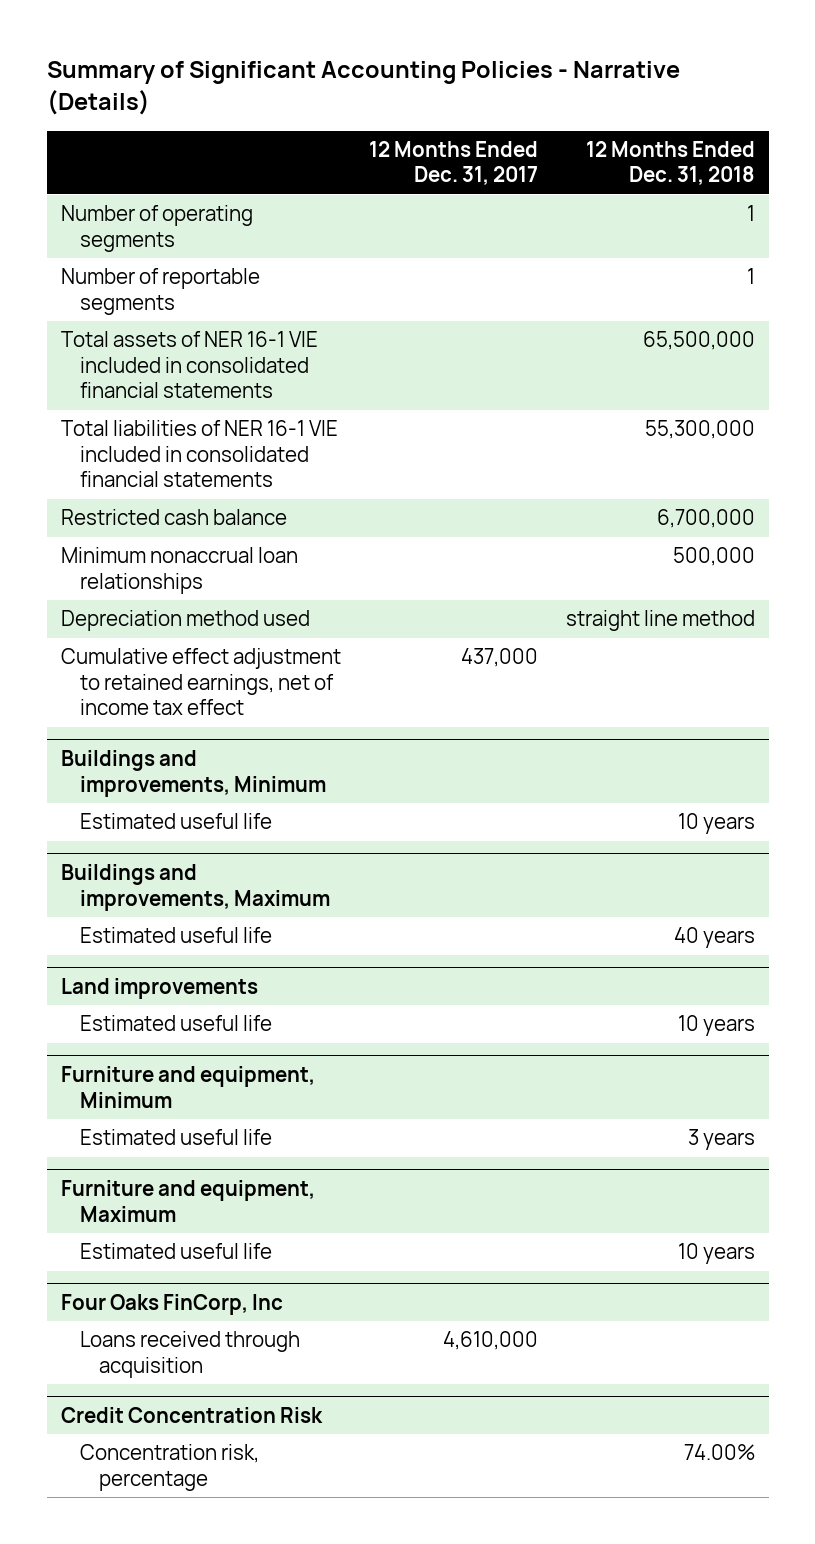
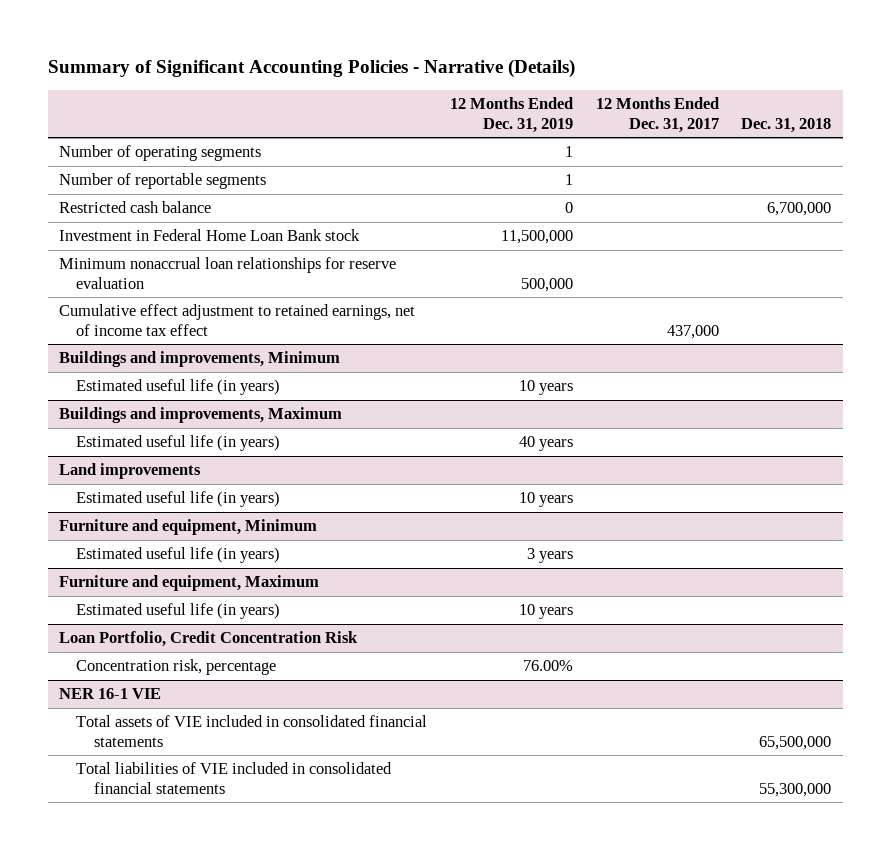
[585,140,755,186] 12 Months Ended Dec. 31, 2018 -> none
none -> [450,97,574,133] 12 Months Ended Dec. 31, 2019
none -> [741,117,832,133] Dec. 31, 2018
[60,331,318,399] Total assets of NER 16-1 VIE included in consolidated financial statements -> none
[60,420,338,488] Total liabilities of NER 16-1 VIE included in consolidated financial statements -> none
[60,610,310,632] Depreciation method used -> none
none -> [59,229,361,242] Investment in Federal Home Loan Bank stock
[60,547,298,594] Minimum nonaccrual loan relationships -> [59,257,397,289] Minimum nonaccrual loan relationships for reserve evaluation
[79,813,272,830] Estimated useful life -> [76,379,281,396] Estimated useful life (in years)
[79,927,272,944] Estimated useful life -> [76,435,281,452] Estimated useful life (in years)
[79,1015,272,1032] Estimated useful life -> [76,491,281,508] Estimated useful life (in years)
[79,1129,272,1146] Estimated useful life -> [76,547,281,564] Estimated useful life (in years)
[60,1293,283,1315] Four Oaks FinCorp, Inc -> none
[79,1331,300,1378] Loans received through acquisition -> none
[79,1243,272,1260] Estimated useful life -> [76,603,281,620] Estimated useful life (in years)
[60,1406,323,1423] Credit Concentration Risk -> [59,631,359,648] Loan Portfolio, Credit Concentration Risk
none -> [59,688,162,700] NER 16-1 VIE
none -> [76,715,428,747] Total assets of VIE included in consolidated financial statements
none -> [76,762,393,794] Total liabilities of VIE included in consolidated financial statements

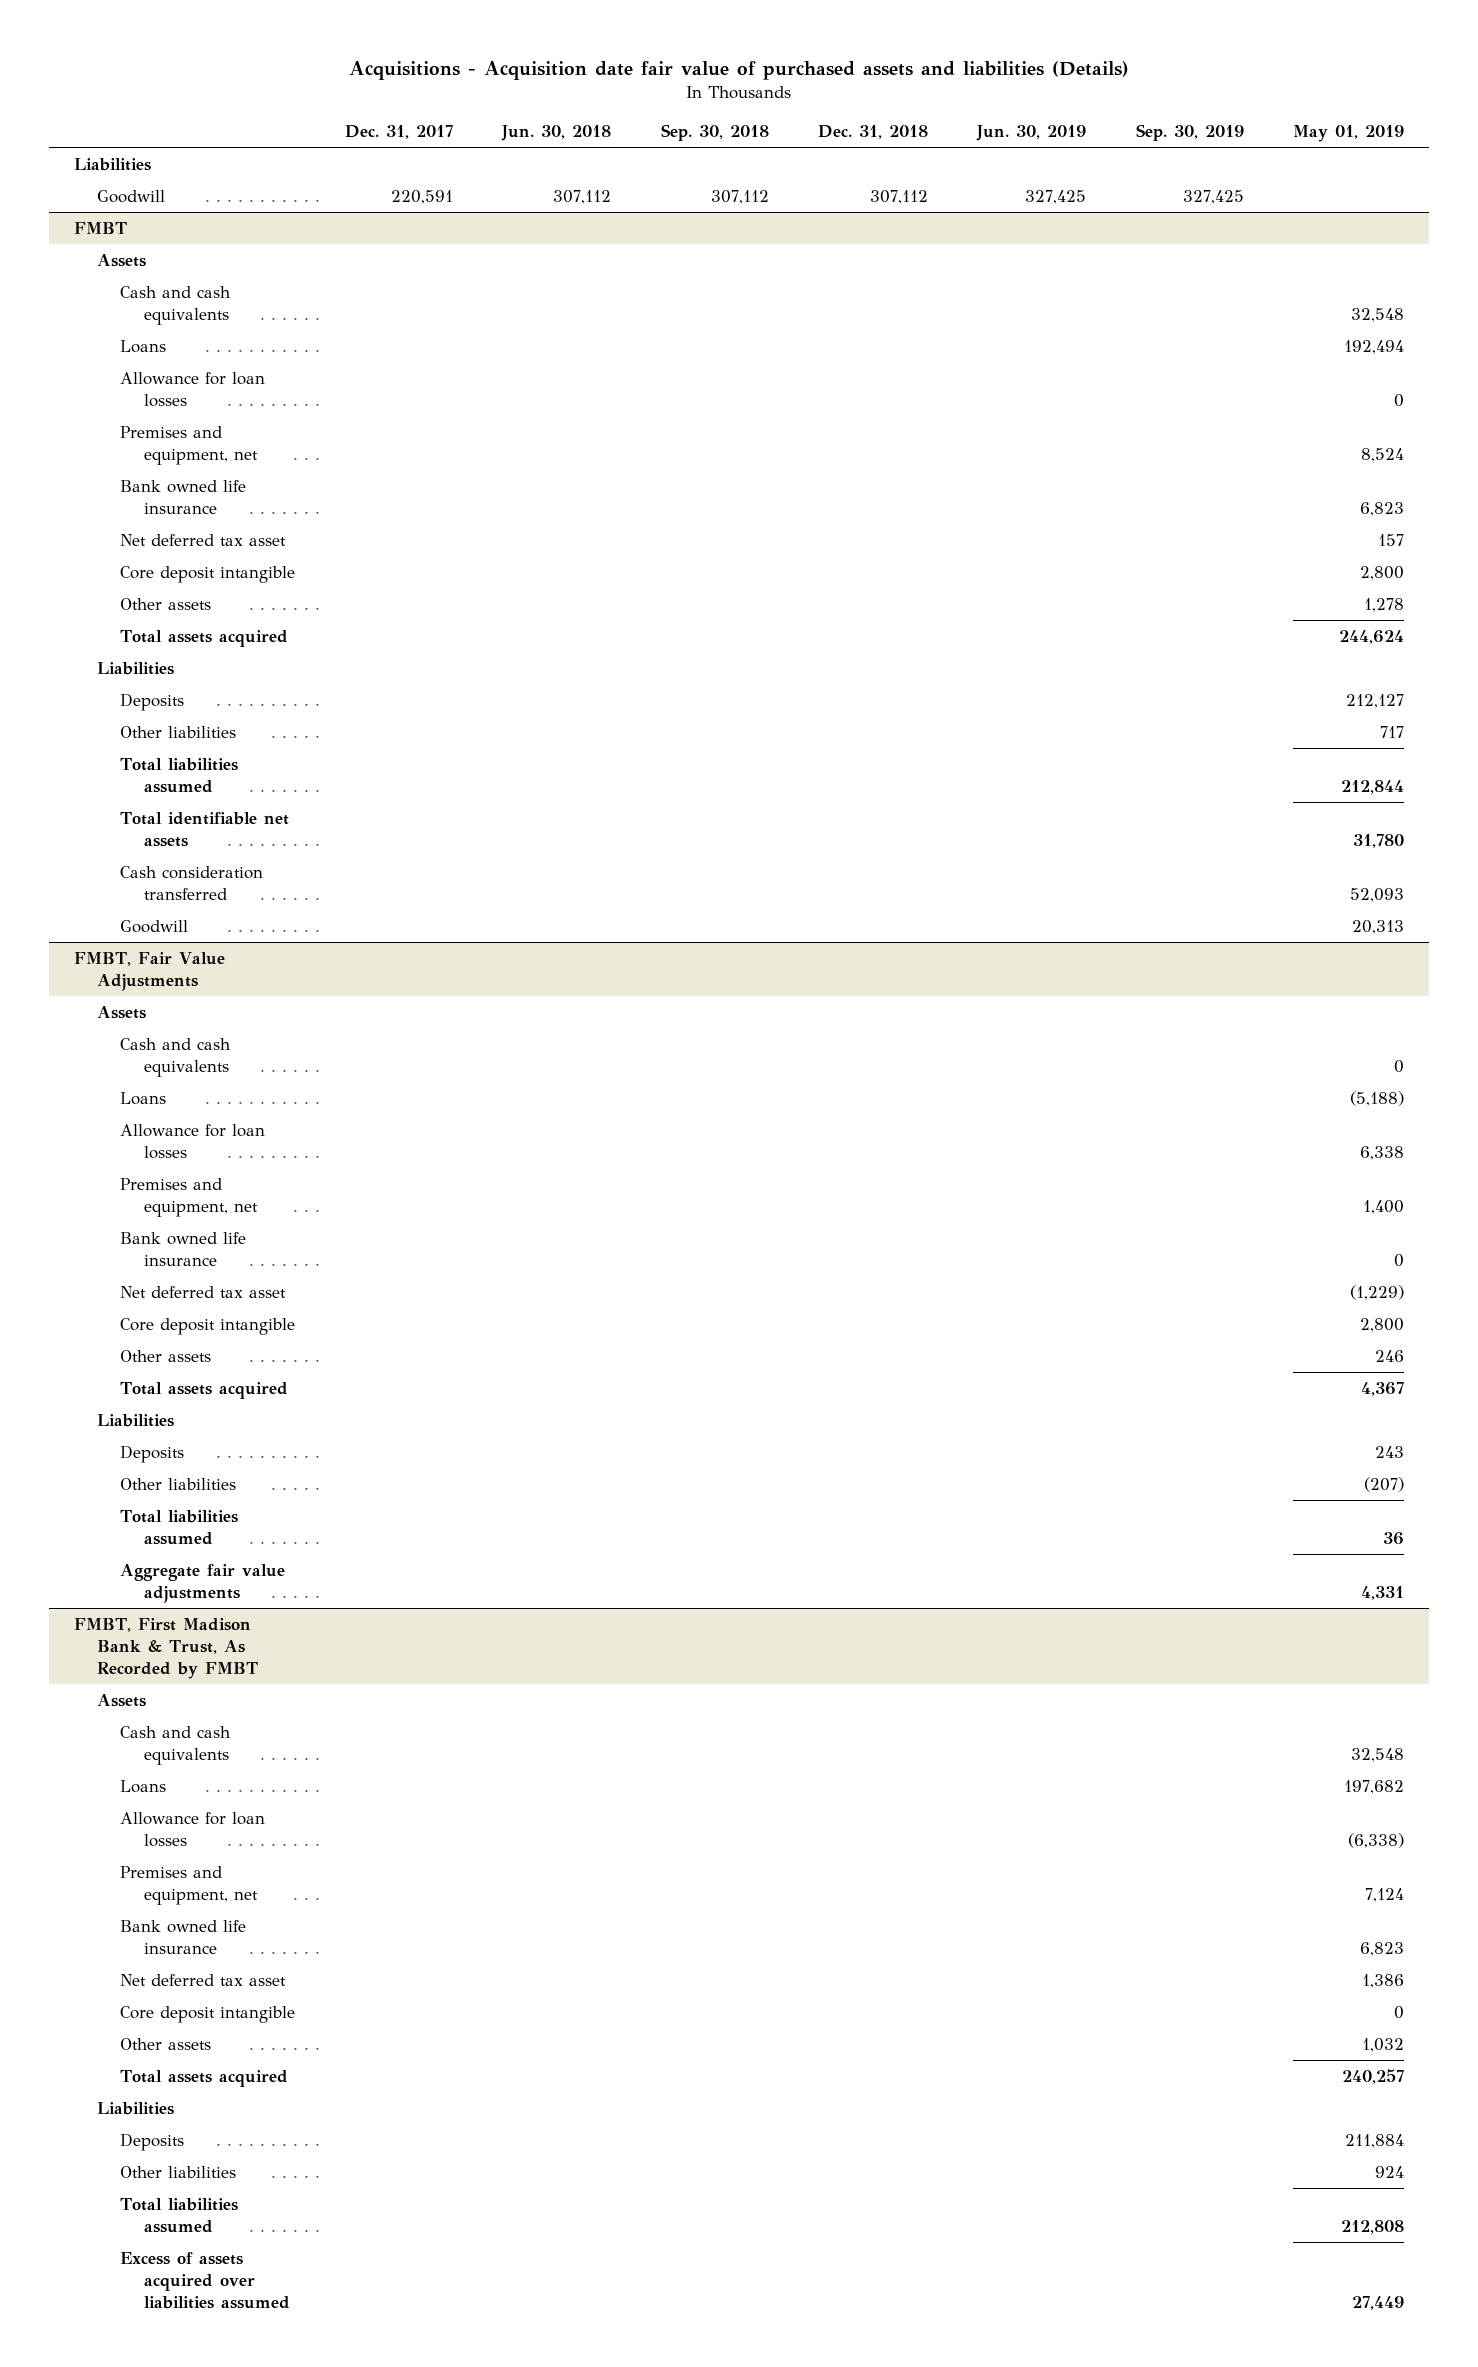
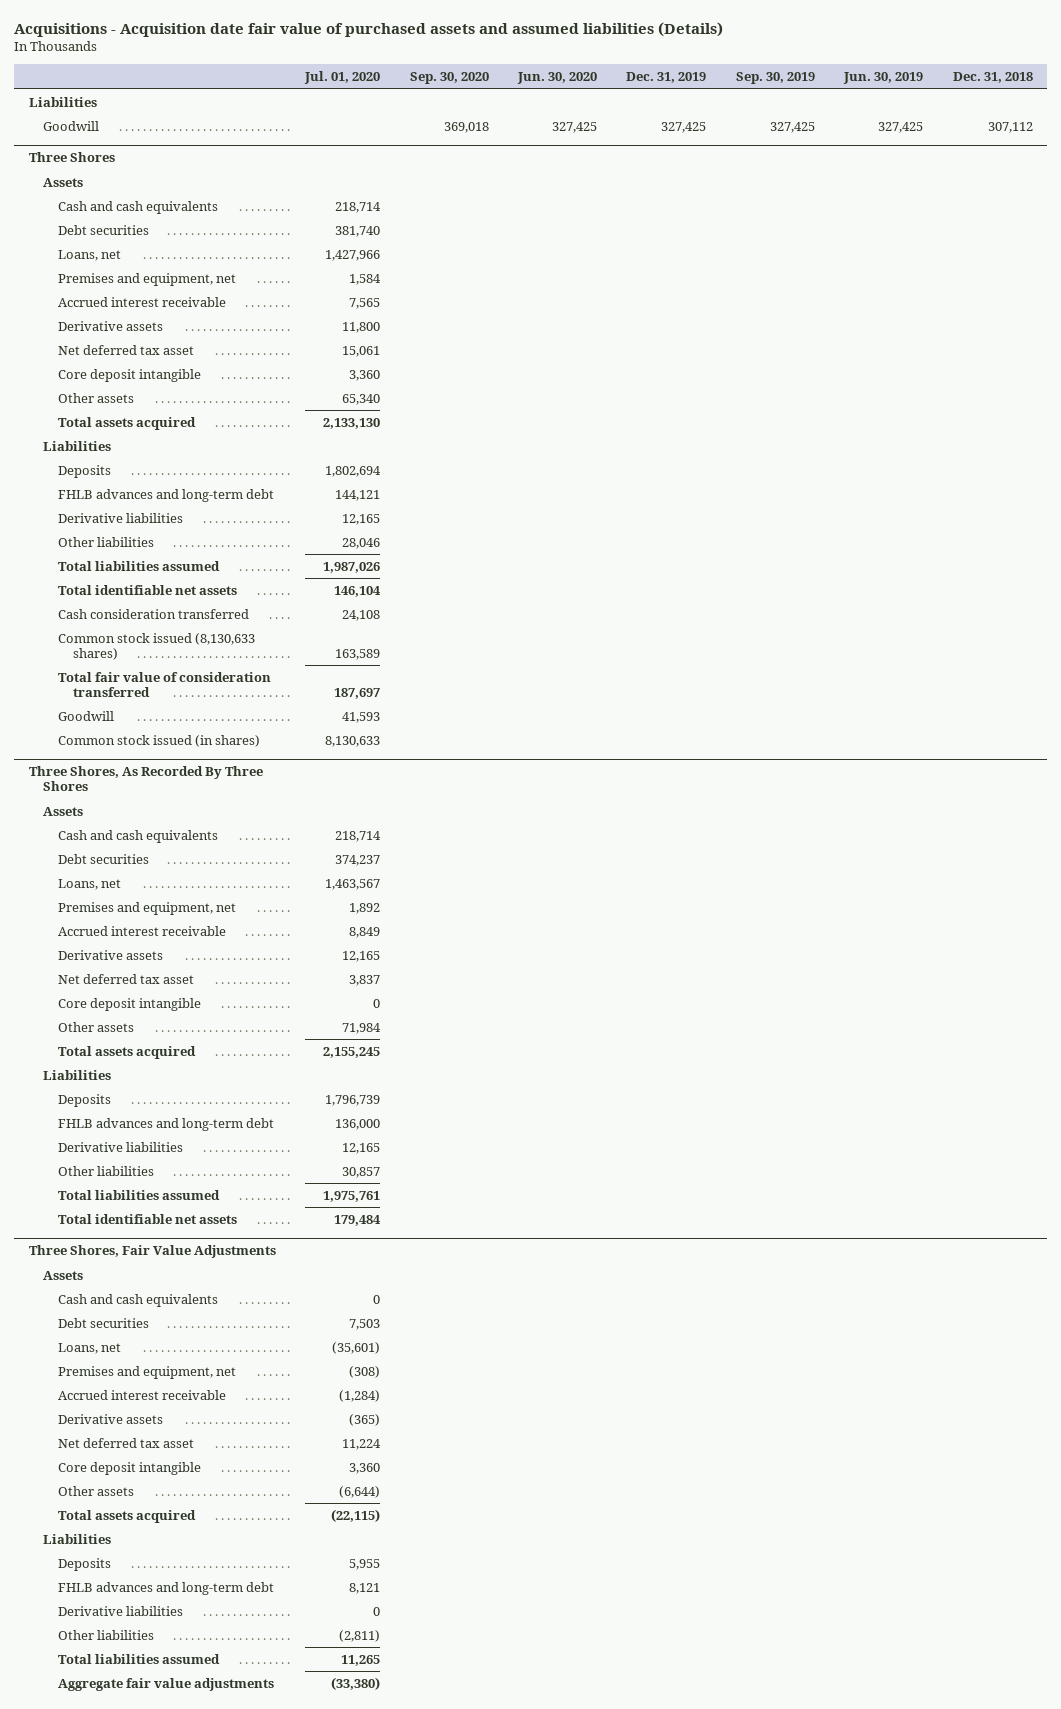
[348,61,1129,81] Acquisitions - Acquisition date fair value of purchased assets and liabilities (Details) -> [13,22,723,38] Acquisitions - Acquisition date fair value of purchased assets and assumed liabilities (Details)
[344,124,453,139] Dec. 31, 2017 -> none
[501,124,612,141] Jun. 30, 2018 -> none
[660,123,769,141] Sep. 30, 2018 -> none
[1293,124,1405,142] May 01, 2019 -> none
none -> [304,71,381,85] Jul. 01, 2020
none -> [409,72,489,85] Sep. 30, 2020
none -> [516,72,597,85] Jun. 30, 2020
none -> [626,72,707,84] Dec. 31, 2019
[73,221,127,234] FMBT -> none
[97,253,147,267] Assets -> none
[120,285,231,325] Cash and cash equivalents -> none
[120,339,167,353] Loans -> none
[120,371,266,407] Allowance for loan losses -> none
[120,425,258,465] Premises and equipment, net -> none
[120,479,247,514] Bank owned life insurance -> none
[120,533,287,546] Net deferred tax asset -> none
[120,565,296,583] Core deposit intangible -> none
[120,597,212,610] Other assets -> none
[120,629,289,647] Total assets acquired -> none
[97,661,175,675] Liabilities -> none
[120,692,185,711] Deposits -> none
[120,725,237,738] Other liabilities -> none
[120,757,239,793] Total liabilities assumed -> none
[120,811,290,847] Total identifiable net assets -> none
[120,865,264,900] Cash consideration transferred -> none
[120,919,189,933] Goodwill -> none
none -> [28,152,115,163] Three Shores
none -> [43,177,84,187] Assets
none -> [58,200,219,214] Cash and cash equivalents
none -> [58,224,150,235] Debt securities
none -> [58,249,122,261] Loans, net
none -> [58,272,237,286] Premises and equipment, net
none -> [58,296,227,307] Accrued interest receivable
none -> [58,320,164,331] Derivative assets
none -> [58,344,195,355] Net deferred tax asset
none -> [58,368,202,382] Core deposit intangible
none -> [58,392,135,403] Other assets
none -> [58,416,197,430] Total assets acquired
none -> [43,440,112,451] Liabilities
none -> [58,464,112,478] Deposits
none -> [58,488,275,502] FHLB advances and long-term debt
none -> [58,512,184,523] Derivative liabilities
none -> [58,536,155,547] Other liabilities
none -> [58,560,221,571] Total liabilities assumed
none -> [58,584,238,595] Total identifiable net assets
none -> [58,608,250,619] Cash consideration transferred
none -> [58,632,256,660] Common stock issued (8,130,633 shares)
none -> [58,671,272,697] Total fair value of consideration transferred
none -> [58,710,115,721] Goodwill
none -> [58,734,261,747] Common stock issued (in shares)
none -> [28,766,263,792] Three Shores, As Recorded By Three Shores
none -> [43,806,84,816] Assets
none -> [58,829,219,843] Cash and cash equivalents
none -> [58,853,150,864] Debt securities
none -> [58,878,122,890] Loans, net
none -> [58,901,237,915] Premises and equipment, net
none -> [58,925,227,936] Accrued interest receivable
none -> [58,949,164,960] Derivative assets
none -> [58,973,195,984] Net deferred tax asset
none -> [58,997,202,1011] Core deposit intangible
none -> [58,1021,135,1032] Other assets
none -> [58,1045,197,1059] Total assets acquired
none -> [43,1069,112,1080] Liabilities
none -> [58,1093,112,1107] Deposits
none -> [58,1117,275,1131] FHLB advances and long-term debt
none -> [58,1141,184,1152] Derivative liabilities
none -> [58,1165,155,1176] Other liabilities
none -> [58,1189,221,1200] Total liabilities assumed
none -> [58,1213,238,1224] Total identifiable net assets
[73,951,225,991] FMBT, Fair Value Adjustments -> [28,1245,276,1259] Three Shores, Fair Value Adjustments
[120,1123,266,1159] Allowance for loan losses -> none
none -> [58,1317,150,1328] Debt securities
[120,1091,167,1105] Loans -> [58,1342,122,1354] Loans, net
none -> [58,1389,227,1400] Accrued interest receivable
[120,1231,247,1266] Bank owned life insurance -> [58,1413,164,1424] Derivative assets
none -> [58,1581,275,1595] FHLB advances and long-term debt
none -> [58,1605,184,1616] Derivative liabilities
[73,1617,259,1679] FMBT, First Madison Bank & Trust, As Recorded by FMBT -> none
[97,1693,147,1707] Assets -> none
[120,1725,231,1765] Cash and cash equivalents -> none
[120,1779,167,1793] Loans -> none
[120,1811,266,1847] Allowance for loan losses -> none
[120,1865,258,1905] Premises and equipment, net -> none
[120,1919,247,1954] Bank owned life insurance -> none
[120,1973,287,1986] Net deferred tax asset -> none
[120,2005,296,2023] Core deposit intangible -> none
[120,2037,212,2050] Other assets -> none
[120,2069,289,2087] Total assets acquired -> none
[97,2101,175,2115] Liabilities -> none
[120,2132,185,2151] Deposits -> none
[120,2165,237,2178] Other liabilities -> none
[120,2197,239,2233] Total liabilities assumed -> none
[120,2251,290,2309] Excess of assets acquired over liabilities assumed -> none

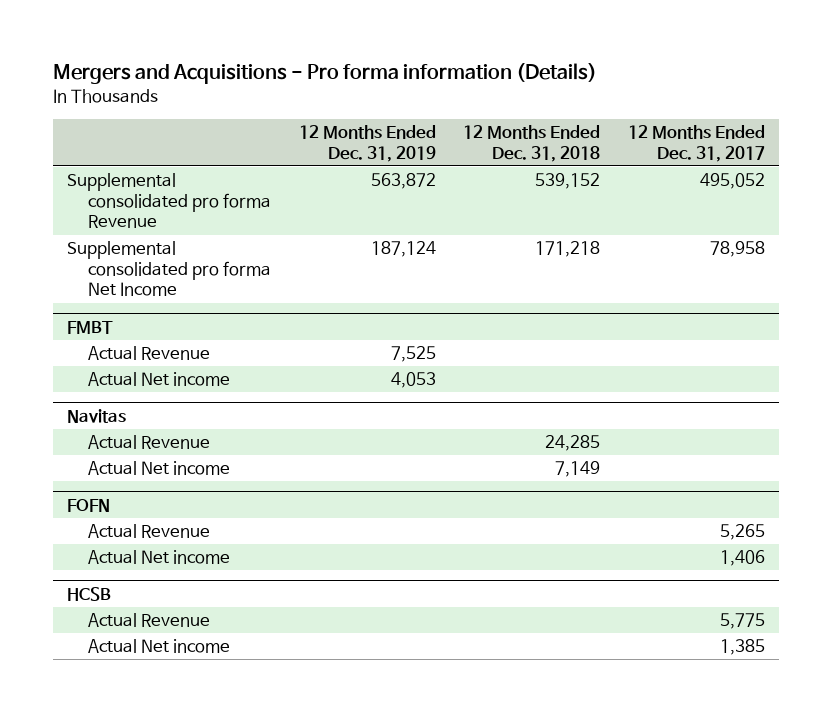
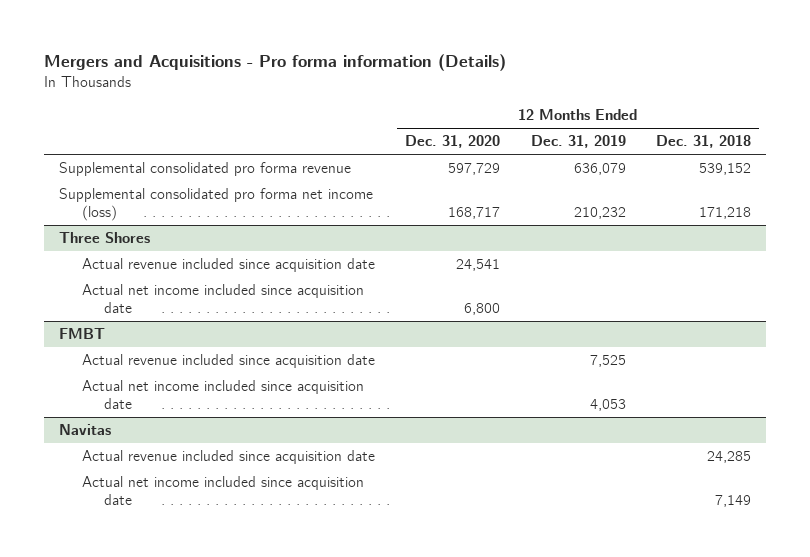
[627,125,765,162] 12 Months Ended Dec. 31, 2017 -> none
none -> [405,135,501,149] Dec. 31, 2020
[67,173,272,229] Supplemental consolidated pro forma Revenue -> [59,162,352,177] Supplemental consolidated pro forma revenue
[370,173,436,190] 563,872 -> [573,163,626,176] 636,079
[67,241,272,297] Supplemental consolidated pro forma Net Income -> [59,188,374,221] Supplemental consolidated pro forma net income (loss)
[370,241,436,258] 187,124 -> [573,206,626,219] 210,232
none -> [59,232,151,244] Three Shores
none -> [81,258,375,273] Actual revenue included since acquisition date
none -> [81,284,364,313] Actual net income included since acquisition date
[88,346,211,361] Actual Revenue -> [81,354,375,369] Actual revenue included since acquisition date
[88,372,231,387] Actual Net income -> [81,380,364,409] Actual net income included since acquisition date
[67,498,111,512] FOFN -> none
[88,524,211,539] Actual Revenue -> none
[88,550,231,565] Actual Net income -> none
[67,586,112,601] HCSB -> none
[88,613,211,628] Actual Revenue -> none
[88,639,231,654] Actual Net income -> none
[88,435,211,450] Actual Revenue -> [81,450,375,465] Actual revenue included since acquisition date
[88,461,231,476] Actual Net income -> [81,476,364,505] Actual net income included since acquisition date

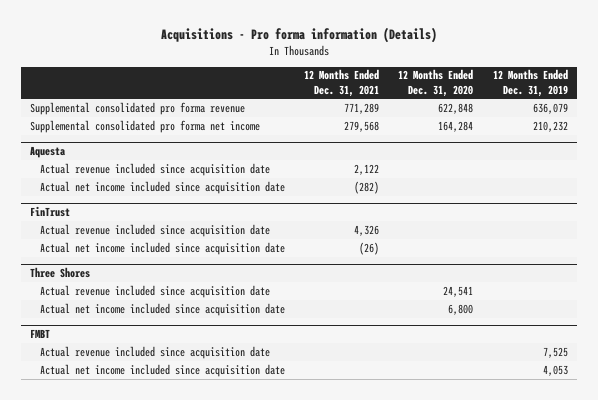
[44,53,507,71] Mergers and Acquisitions - Pro forma information (Details) -> [161,27,438,44] Acquisitions - Pro forma information (Details)
[655,135,751,149] Dec. 31, 2018 -> none
none -> [304,69,380,97] 12 Months Ended Dec. 31, 2021
[448,163,501,176] 597,729 -> [438,102,474,114] 622,848
[59,188,374,221] Supplemental consolidated pro forma net income (loss) -> [30,119,261,133] Supplemental consolidated pro forma net income
[448,206,501,219] 168,717 -> [438,120,474,132] 164,284
none -> [30,145,67,158] Aquesta
none -> [39,162,270,176] Actual revenue included since acquisition date
none -> [39,180,285,194] Actual net income included since acquisition date
none -> [30,205,71,217] FinTrust
none -> [39,223,270,237] Actual revenue included since acquisition date
none -> [39,241,285,255] Actual net income included since acquisition date
[59,424,112,436] Navitas -> none
[81,450,375,465] Actual revenue included since acquisition date -> none
[81,476,364,505] Actual net income included since acquisition date -> none

